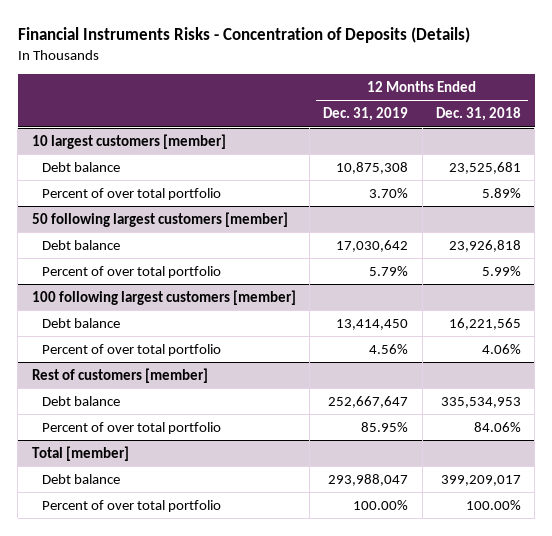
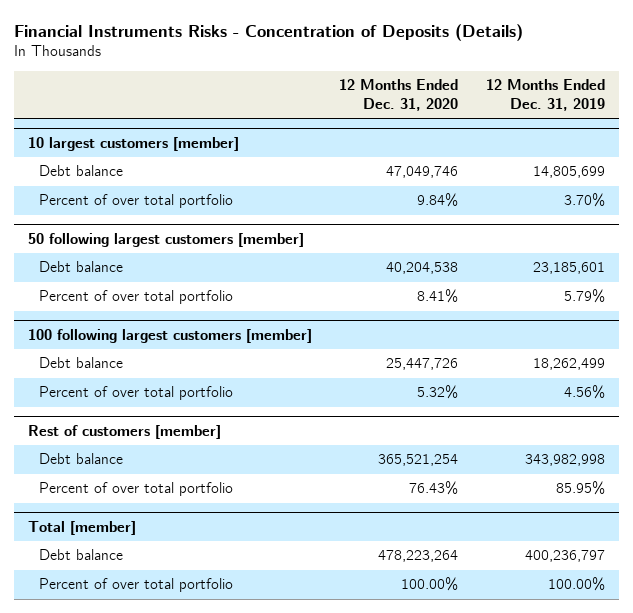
[435,107,521,122] Dec. 31, 2018 -> none
none -> [339,79,459,112] 12 Months Ended Dec. 31, 2020
[336,161,409,174] 10,875,308 -> [532,166,605,179] 14,805,699
[336,239,409,252] 17,030,642 -> [532,262,605,275] 23,185,601
[336,318,409,330] 13,414,450 -> [532,358,605,371] 18,262,499
[328,395,409,408] 252,667,647 -> [524,454,605,467] 343,982,998
[328,473,409,486] 293,988,047 -> [524,550,605,563] 400,236,797

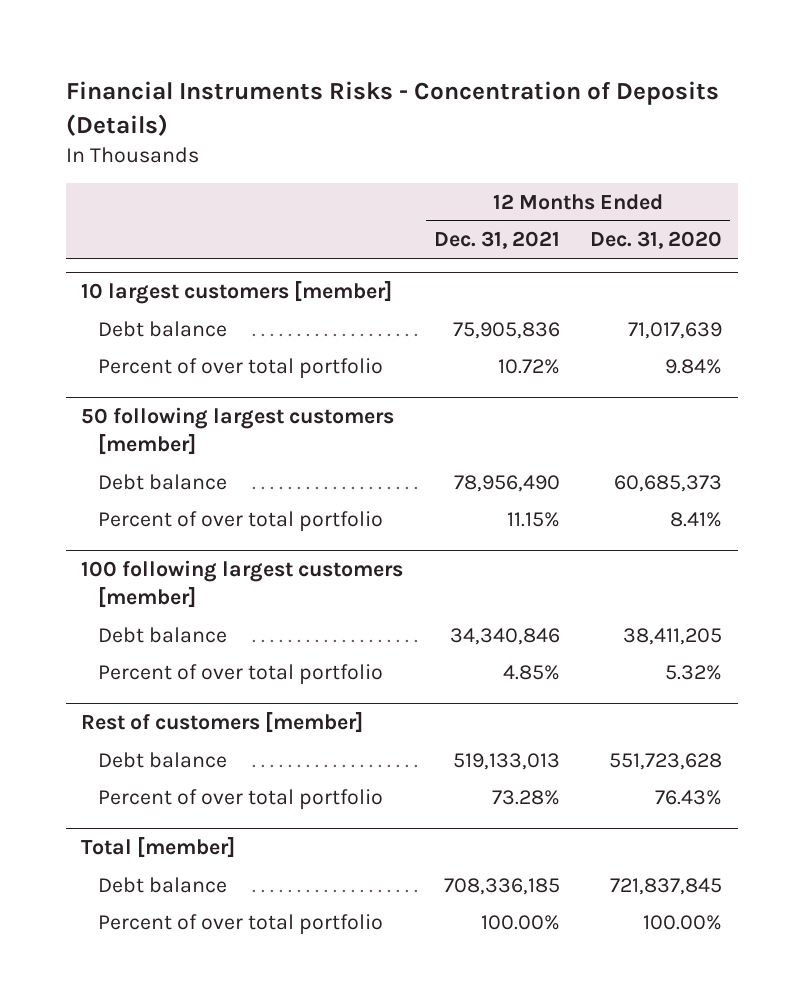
[485,79,605,112] 12 Months Ended Dec. 31, 2019 -> none
none -> [433,231,560,250] Dec. 31, 2021
[386,166,459,179] 47,049,746 -> [628,321,723,339] 71,017,639
[386,262,459,275] 40,204,538 -> [614,474,723,492] 60,685,373
[386,358,459,371] 25,447,726 -> [623,627,723,645] 38,411,205
[378,454,459,467] 365,521,254 -> [609,752,723,770] 551,723,628
[378,550,459,563] 478,223,264 -> [610,877,723,895] 721,837,845

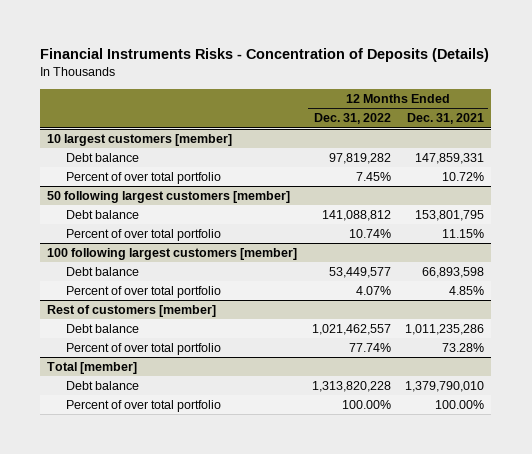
[590,231,723,250] Dec. 31, 2020 -> none
none -> [313,113,391,125] Dec. 31, 2022
[452,321,560,339] 75,905,836 -> [415,152,485,164] 147,859,331
[453,474,560,492] 78,956,490 -> [415,209,485,221] 153,801,795
[449,627,560,645] 34,340,846 -> [422,266,485,278] 66,893,598
[452,752,560,770] 519,133,013 -> [405,323,485,335] 1,011,235,286
[443,877,560,895] 708,336,185 -> [405,380,485,392] 1,379,790,010

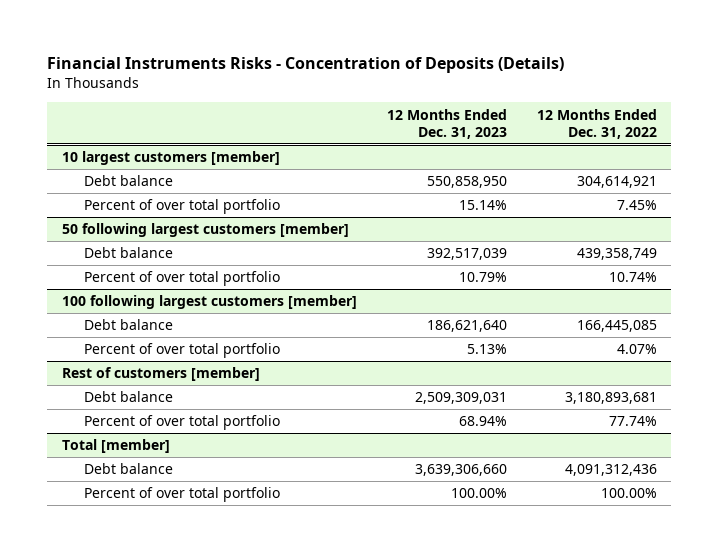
[407,113,485,125] Dec. 31, 2021 -> none
none -> [386,108,507,139] 12 Months Ended Dec. 31, 2023
[328,152,391,164] 97,819,282 -> [576,176,657,189] 304,614,921
[321,209,391,221] 141,088,812 -> [576,248,657,261] 439,358,749
[328,266,391,278] 53,449,577 -> [576,320,657,333] 166,445,085
[311,323,391,335] 1,021,462,557 -> [564,392,657,405] 3,180,893,681
[311,380,391,392] 1,313,820,228 -> [564,464,657,477] 4,091,312,436

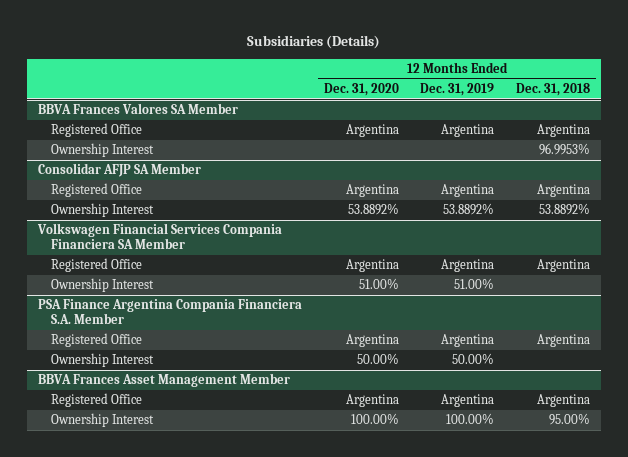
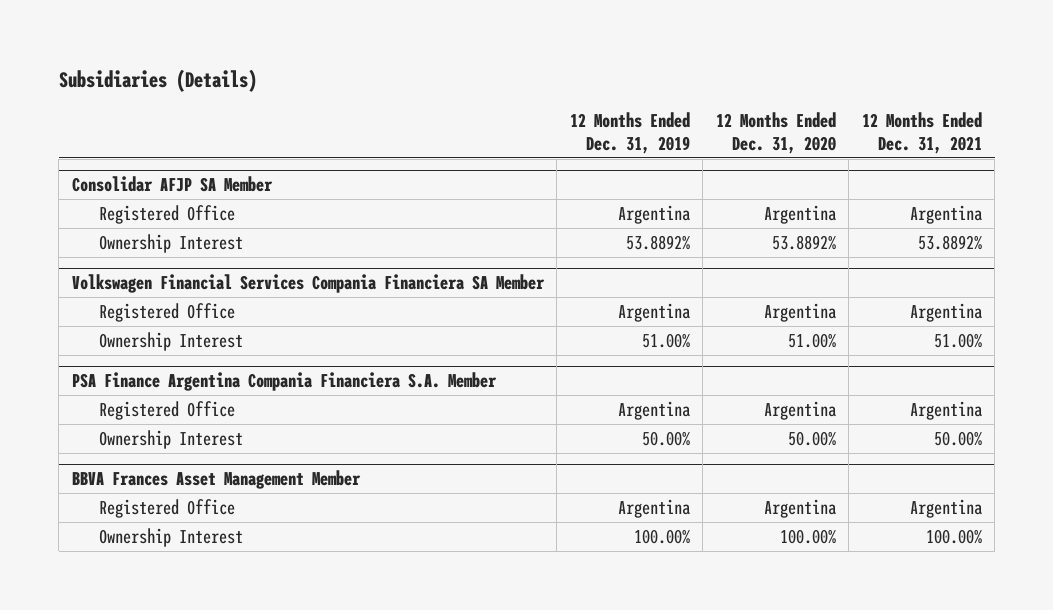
[516,82,591,96] Dec. 31, 2018 -> none
none -> [861,111,982,154] 12 Months Ended Dec. 31, 2021
[37,103,238,115] BBVA Frances Valores SA Member -> none
[50,123,142,138] Registered Office -> none
[50,143,154,158] Ownership Interest -> none

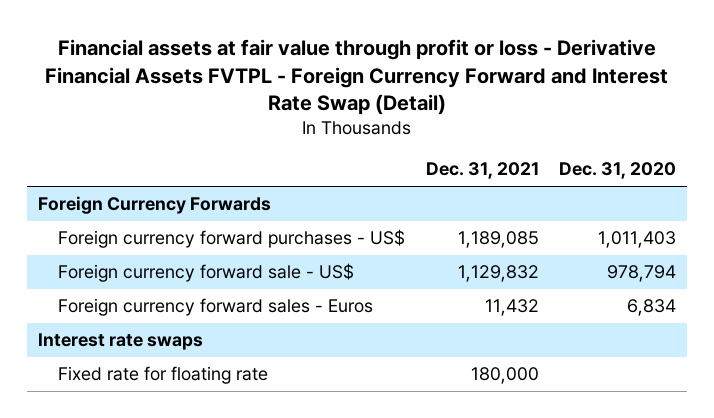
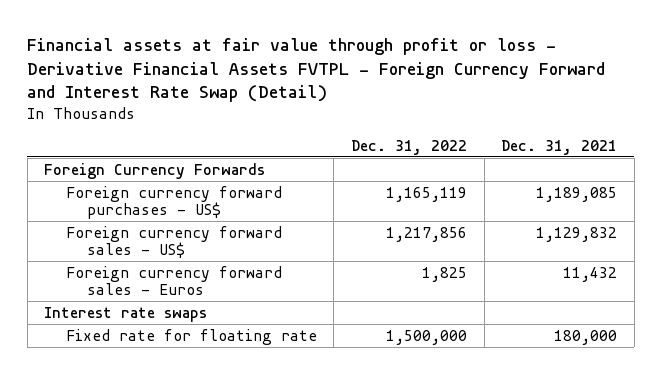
[559,162,677,180] Dec. 31, 2020 -> none
none -> [350,139,467,155] Dec. 31, 2022
[58,263,355,283] Foreign currency forward sale - US$ -> [65,225,282,259] Foreign currency forward sales - US$

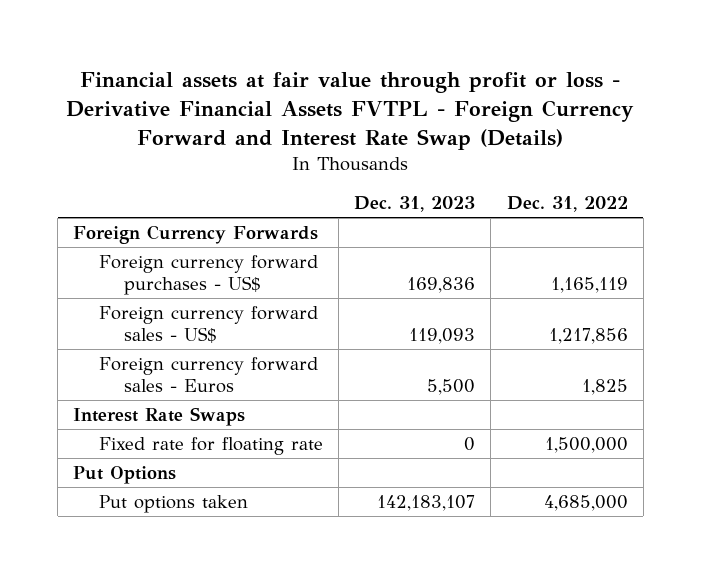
[27,37,606,103] Financial assets at fair value through profit or loss - Derivative Financial Assets FVTPL - Foreign Currency Forward and Interest Rate Swap (Detail) -> [66,71,635,150] Financial assets at fair value through profit or loss - Derivative Financial Assets FVTPL - Foreign Currency Forward and Interest Rate Swap (Details)
[501,139,618,155] Dec. 31, 2021 -> none
none -> [354,196,476,213] Dec. 31, 2023
[44,306,208,322] Interest rate swaps -> [73,406,246,426] Interest Rate Swaps
none -> [73,465,177,484] Put Options
none -> [98,494,248,513] Put options taken

